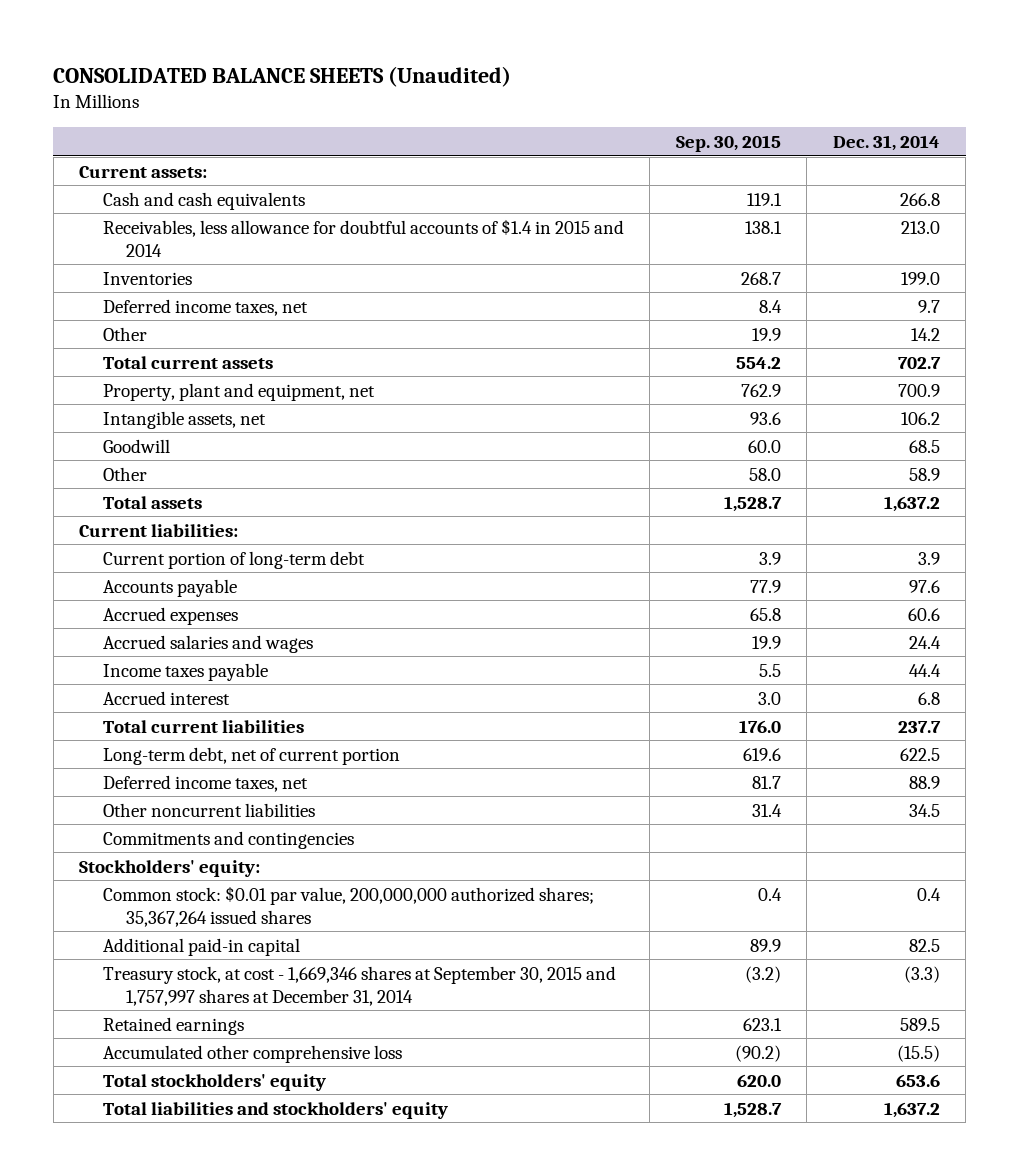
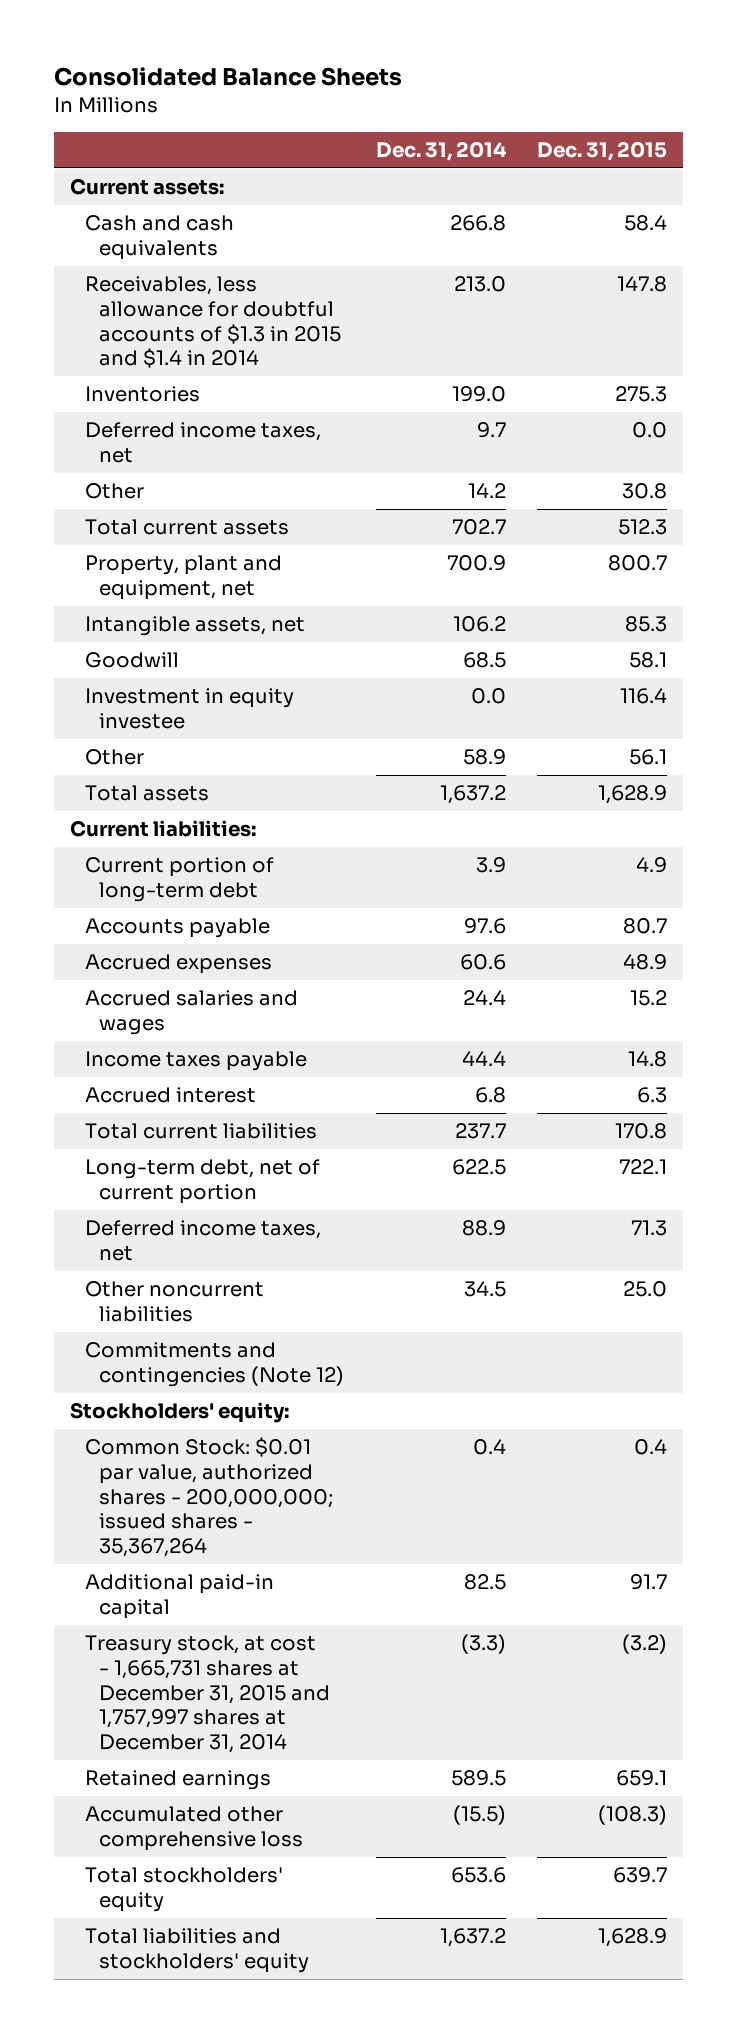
[53,65,512,87] CONSOLIDATED BALANCE SHEETS (Unaudited) -> [54,67,403,87] Consolidated Balance Sheets
[675,135,781,153] Sep. 30, 2015 -> none
none -> [537,141,668,162] Dec. 31, 2015
[102,218,624,257] Receivables, less allowance for doubtful accounts of $1.4 in 2015 and 2014 -> [84,276,342,369] Receivables, less allowance for doubtful accounts of $1.3 in 2015 and $1.4 in 2014
none -> [84,688,294,729] Investment in equity investee
[102,830,354,849] Commitments and contingencies -> [84,1342,345,1387] Commitments and contingencies (Note 12)
[102,885,594,927] Common stock: $0.01 par value, 200,000,000 authorized shares; 35,367,264 issued shares -> [84,1437,334,1557] Common Stock: $0.01 par value, authorized shares - 200,000,000; issued shares - 35,367,264
[102,965,616,1006] Treasury stock, at cost - 1,669,346 shares at September 30, 2015 and 1,757,997 shares at December 31, 2014 -> [84,1635,331,1753] Treasury stock, at cost - 1,665,731 shares at December 31, 2015 and 1,757,997 shares at December 31, 2014

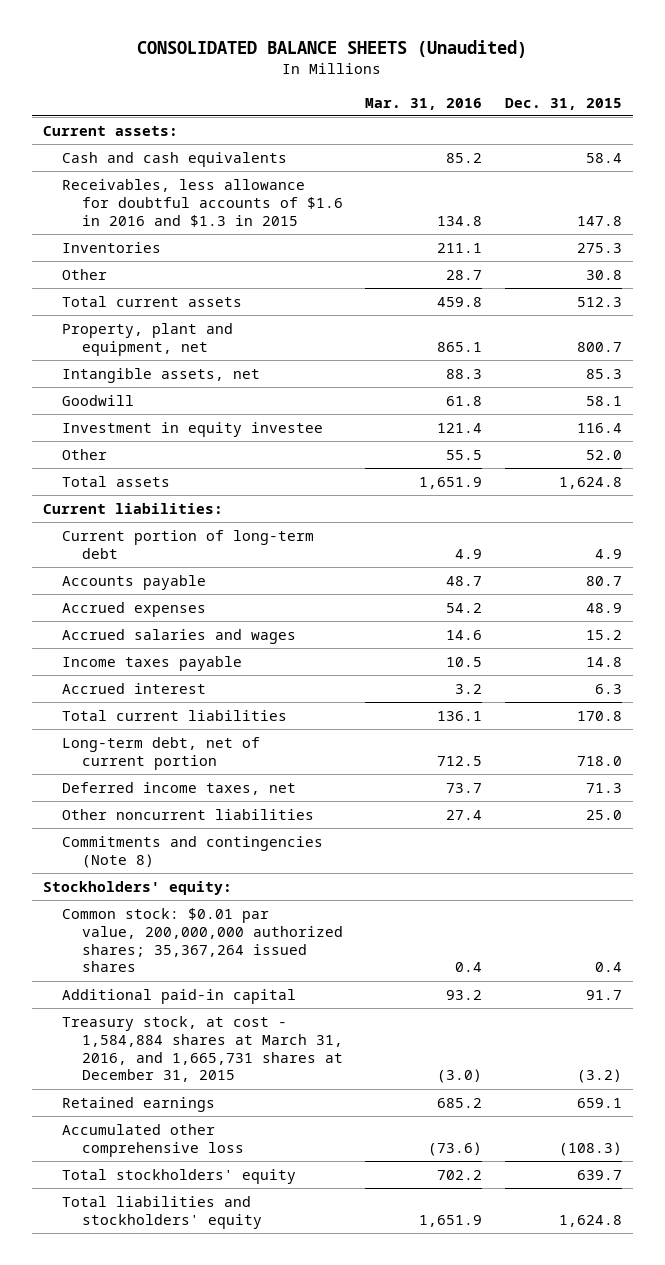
[54,67,403,87] Consolidated Balance Sheets -> [137,40,528,59] CONSOLIDATED BALANCE SHEETS (Unaudited)
[375,141,507,162] Dec. 31, 2014 -> none
none -> [365,97,483,110] Mar. 31, 2016
[84,276,342,369] Receivables, less allowance for doubtful accounts of $1.3 in 2015 and $1.4 in 2014 -> [62,178,343,227] Receivables, less allowance for doubtful accounts of $1.6 in 2016 and $1.3 in 2015
[84,422,321,463] Deferred income taxes, net -> none
[629,749,668,766] 56.1 -> [585,449,622,460] 52.0
[598,785,668,805] 1,628.9 -> [558,476,622,489] 1,624.8
[619,1159,668,1175] 722.1 -> [576,755,622,766] 718.0
[84,1342,345,1387] Commitments and contingencies (Note 12) -> [62,835,324,868] Commitments and contingencies (Note 8)
[84,1437,334,1557] Common Stock: $0.01 par value, authorized shares - 200,000,000; issued shares - 35,367,264 -> [62,907,343,973] Common stock: $0.01 par value, 200,000,000 authorized shares; 35,367,264 issued shares
[84,1635,331,1753] Treasury stock, at cost - 1,665,731 shares at December 31, 2015 and 1,757,997 shares at December 31, 2014 -> [62,1015,343,1083] Treasury stock, at cost - 1,584,884 shares at March 31, 2016, and 1,665,731 shares at December 31, 2015
[598,1928,668,1948] 1,628.9 -> [558,1214,622,1227] 1,624.8

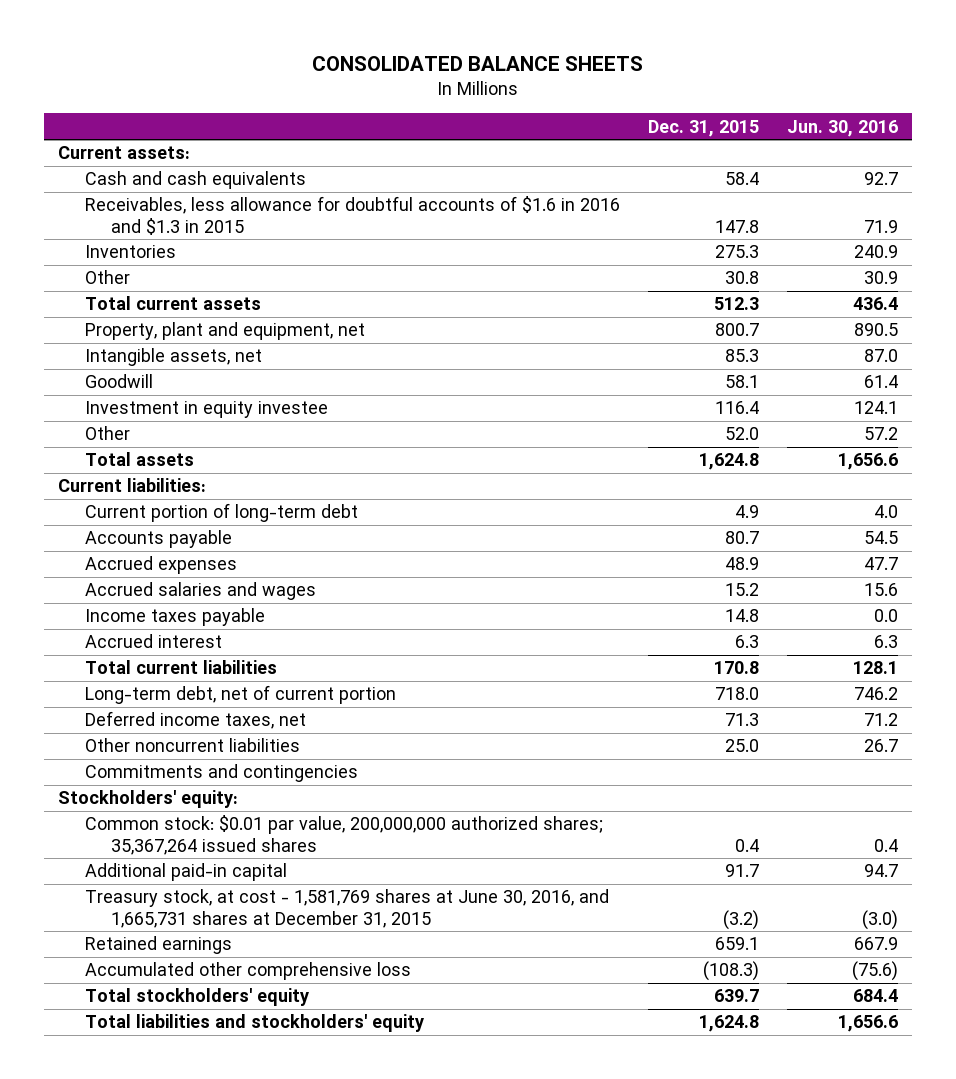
[137,40,528,59] CONSOLIDATED BALANCE SHEETS (Unaudited) -> [311,56,643,72] CONSOLIDATED BALANCE SHEETS
[365,97,483,110] Mar. 31, 2016 -> none
none -> [786,119,898,137] Jun. 30, 2016
[62,835,324,868] Commitments and contingencies (Note 8) -> [84,764,358,783] Commitments and contingencies
[62,1015,343,1083] Treasury stock, at cost - 1,584,884 shares at March 31, 2016, and 1,665,731 shares at December 31, 2015 -> [84,889,609,928] Treasury stock, at cost - 1,581,769 shares at June 30, 2016, and 1,665,731 shares at December 31, 2015

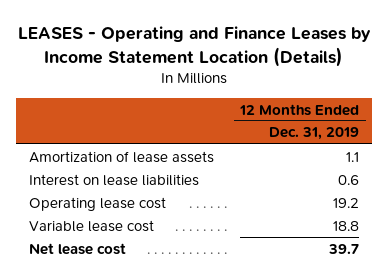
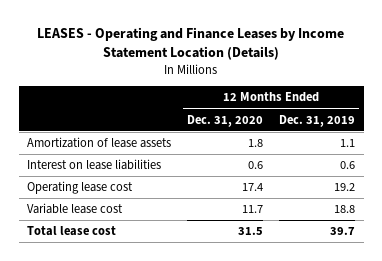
none -> [187,114,264,127] Dec. 31, 2020
[28,242,126,255] Net lease cost -> [26,226,116,237] Total lease cost

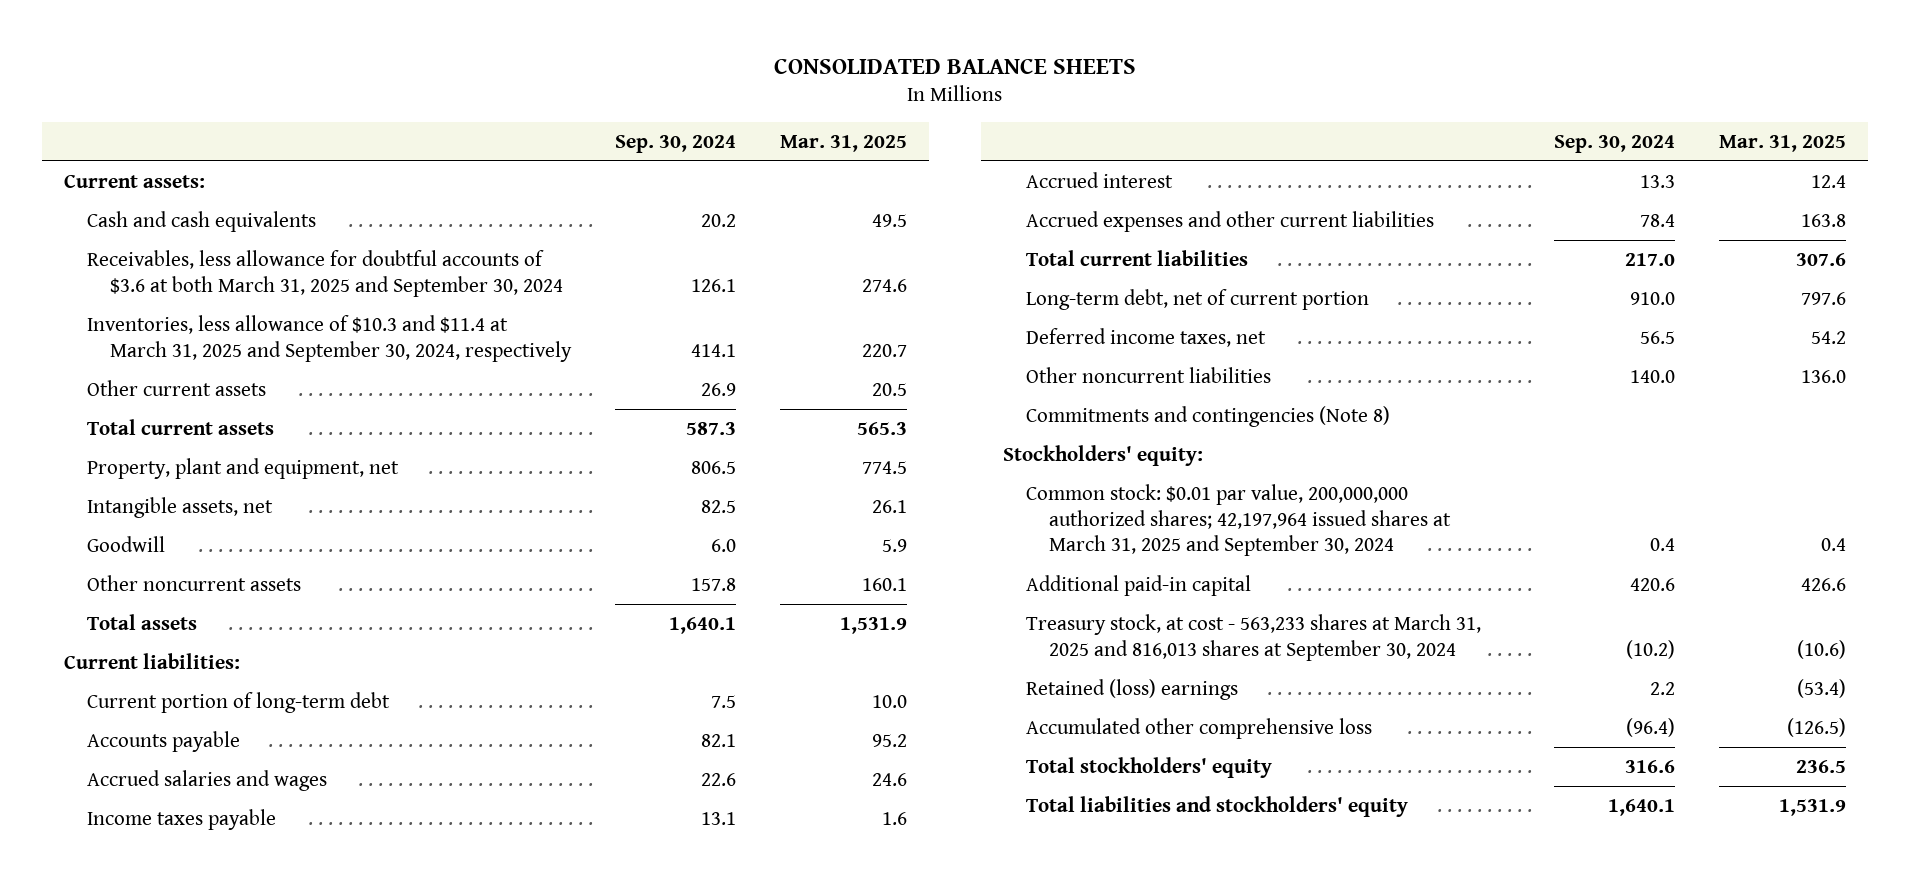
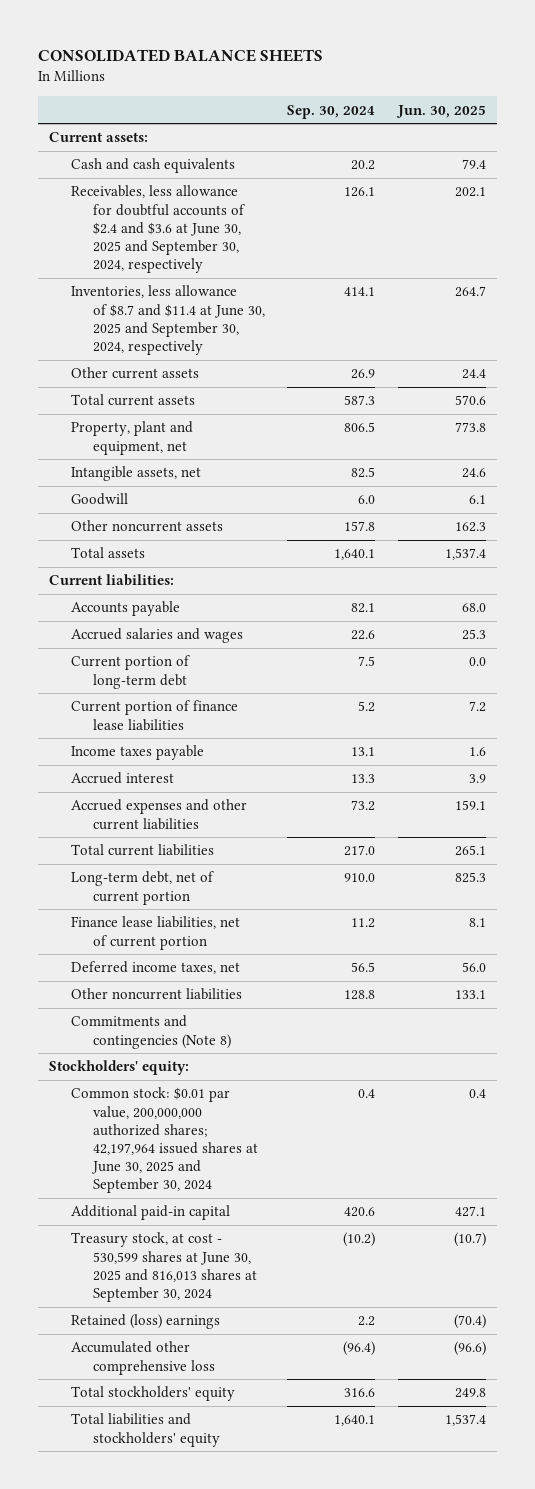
[780,134,908,152] Mar. 31, 2025 -> none
none -> [395,104,486,118] Jun. 30, 2025
[86,249,563,297] Receivables, less allowance for doubtful accounts of $3.6 at both March 31, 2025 and September 30, 2024 -> [70,185,245,274] Receivables, less allowance for doubtful accounts of $2.4 and $3.6 at June 30, 2025 and September 30, 2024, respectively
[86,314,572,362] Inventories, less allowance of $10.3 and $11.4 at March 31, 2025 and September 30, 2024, respectively -> [70,285,265,356] Inventories, less allowance of $8.7 and $11.4 at June 30, 2025 and September 30, 2024, respectively
[86,691,390,713] Current portion of long-term debt -> [70,655,190,689] Current portion of long-term debt
none -> [70,700,238,731] Current portion of finance lease liabilities
[1640,213,1676,227] 78.4 -> [351,800,376,812] 73.2
none -> [70,916,240,950] Finance lease liabilities, net of current portion
[1630,369,1676,383] 140.0 -> [344,990,376,1001] 128.8
[1025,483,1451,557] Common stock: $0.01 par value, 200,000,000 authorized shares; 42,197,964 issued shares at March 31, 2025 and September 30, 2024 -> [70,1087,258,1194] Common stock: $0.01 par value, 200,000,000 authorized shares; 42,197,964 issued shares at June 30, 2025 and September 30, 2024
[1025,613,1481,661] Treasury stock, at cost - 563,233 shares at March 31, 2025 and 816,013 shares at September 30, 2024 -> [70,1232,257,1303] Treasury stock, at cost - 530,599 shares at June 30, 2025 and 816,013 shares at September 30, 2024

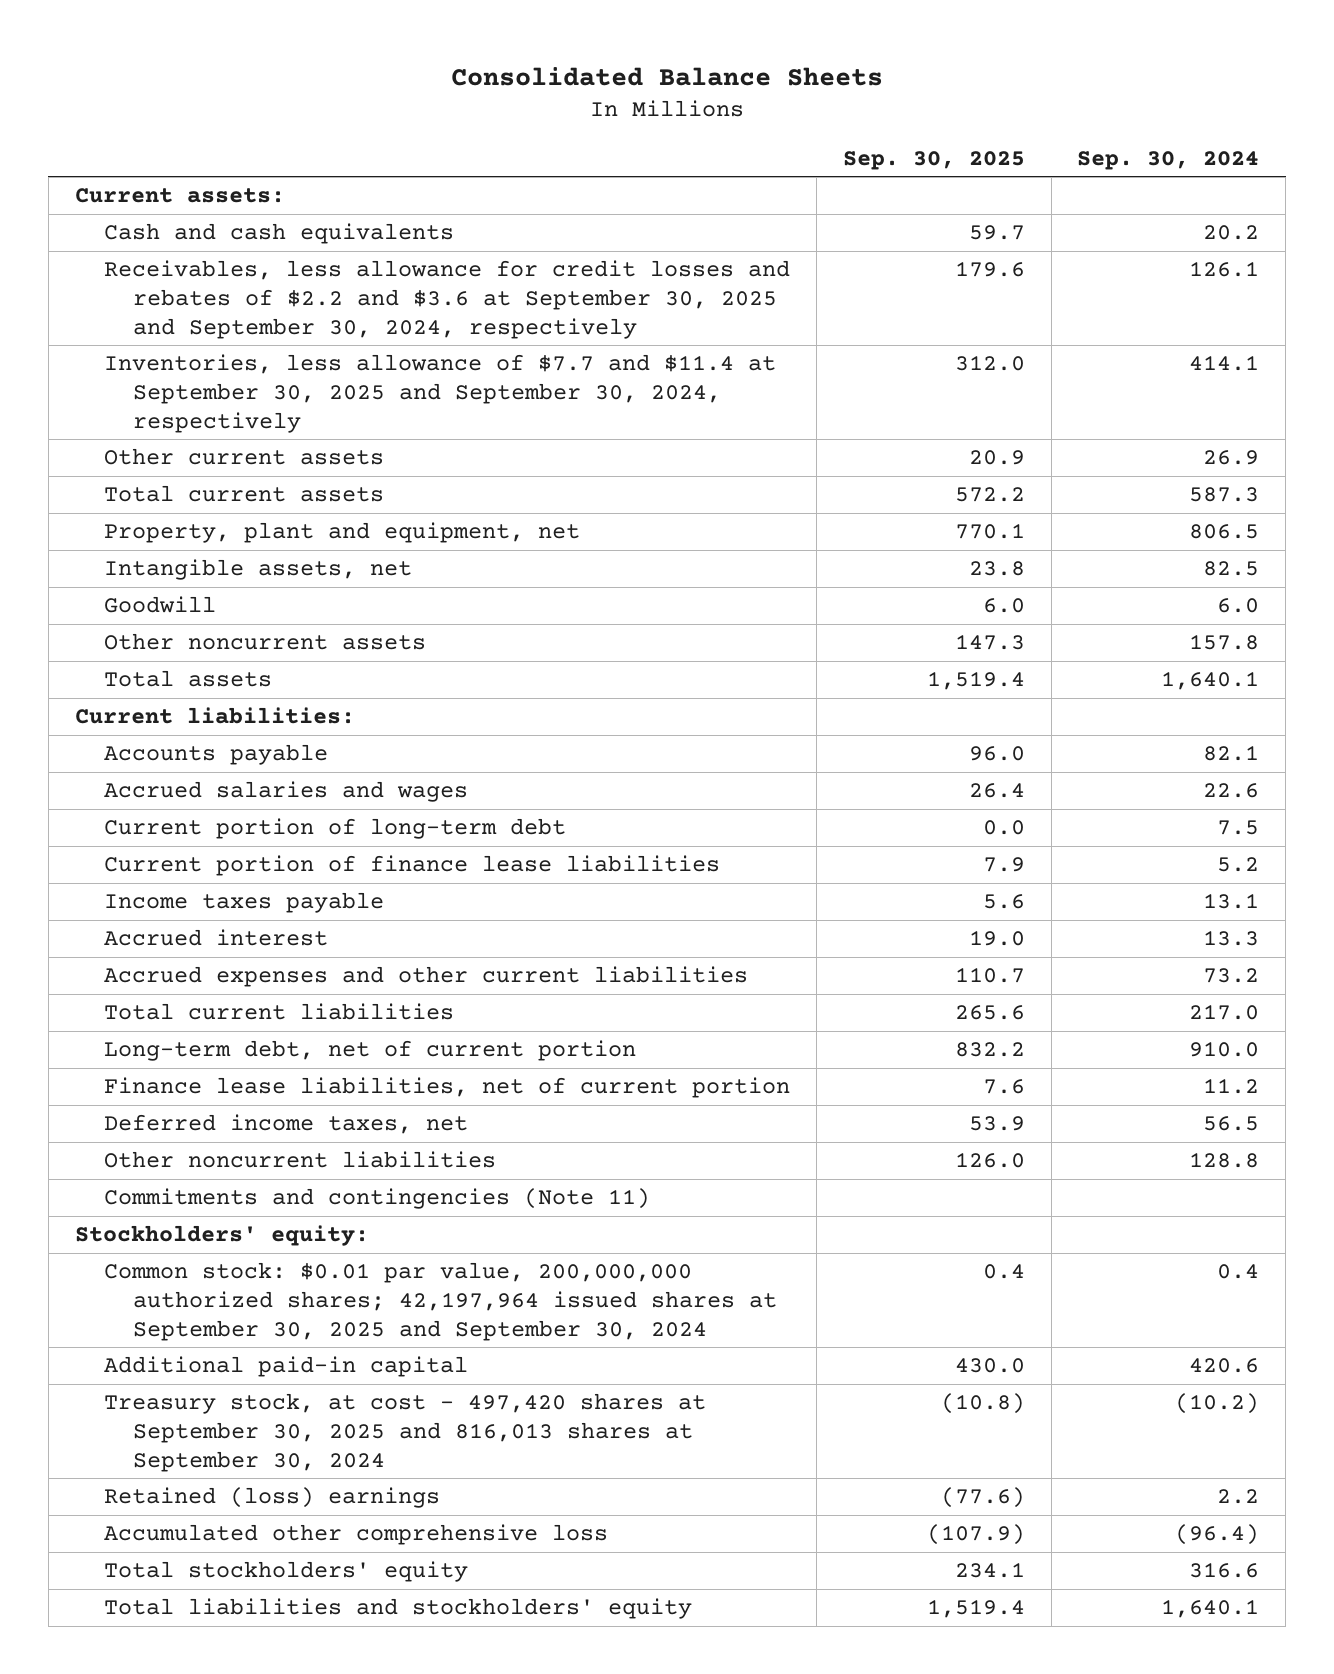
[37,49,323,63] CONSOLIDATED BALANCE SHEETS -> [451,66,884,86] Consolidated Balance Sheets
[395,104,486,118] Jun. 30, 2025 -> none
none -> [842,150,1025,170] Sep. 30, 2025
[70,185,245,274] Receivables, less allowance for doubtful accounts of $2.4 and $3.6 at June 30, 2025 and September 30, 2024, respectively -> [103,260,790,339] Receivables, less allowance for credit losses and rebates of $2.2 and $3.6 at September 30, 2025 and September 30, 2024, respectively
[70,285,265,356] Inventories, less allowance of $8.7 and $11.4 at June 30, 2025 and September 30, 2024, respectively -> [103,354,776,433] Inventories, less allowance of $7.7 and $11.4 at September 30, 2025 and September 30, 2024, respectively
[70,1015,231,1049] Commitments and contingencies (Note 8) -> [103,1188,650,1210] Commitments and contingencies (Note 11)
[70,1087,258,1194] Common stock: $0.01 par value, 200,000,000 authorized shares; 42,197,964 issued shares at June 30, 2025 and September 30, 2024 -> [103,1262,777,1341] Common stock: $0.01 par value, 200,000,000 authorized shares; 42,197,964 issued shares at September 30, 2025 and September 30, 2024
[70,1232,257,1303] Treasury stock, at cost - 530,599 shares at June 30, 2025 and 816,013 shares at September 30, 2024 -> [103,1393,706,1472] Treasury stock, at cost - 497,420 shares at September 30, 2025 and 816,013 shares at September 30, 2024

